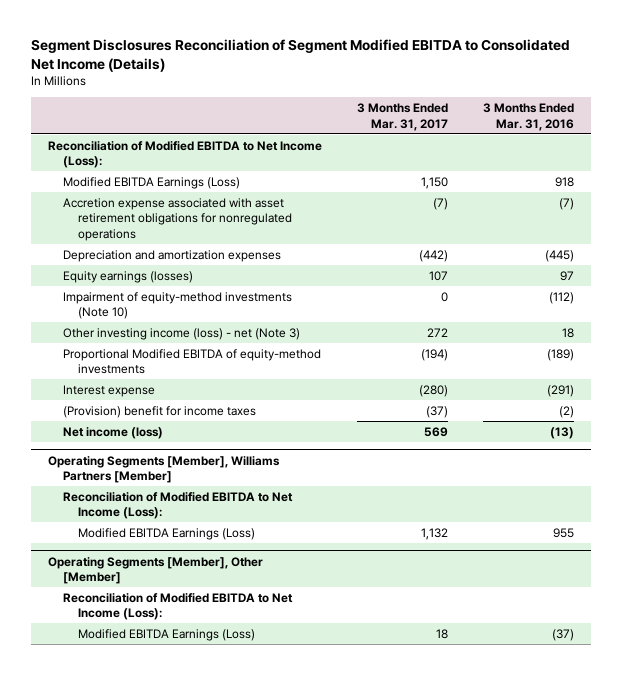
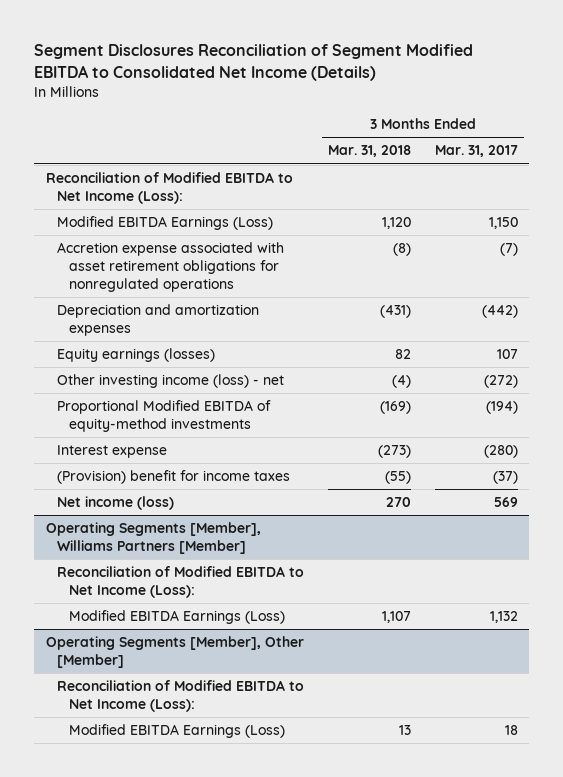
[482,103,574,131] 3 Months Ended Mar. 31, 2016 -> none
none -> [327,145,411,158] Mar. 31, 2018
[63,291,293,320] Impairment of equity-method investments (Note 10) -> none
[63,327,301,340] Other investing income (loss) - net (Note 3) -> [57,374,285,389] Other investing income (loss) - net
[426,327,448,337] 272 -> [483,375,518,389] (272)

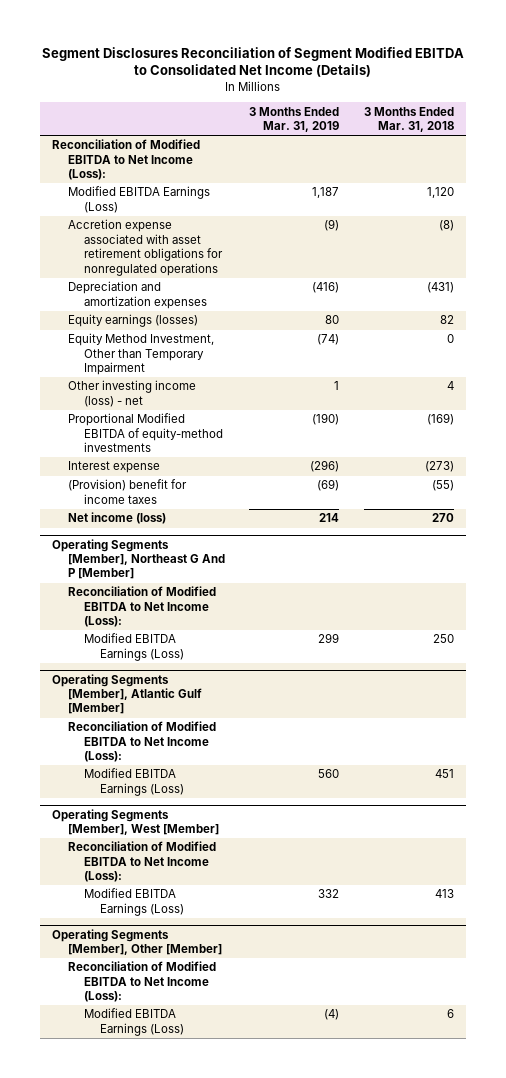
[434,145,518,158] Mar. 31, 2017 -> none
none -> [249,106,340,133] 3 Months Ended Mar. 31, 2019
none -> [67,333,214,376] Equity Method Investment, Other than Temporary Impairment
[391,375,411,389] (4) -> [446,381,454,391] 4
[45,522,261,554] Operating Segments [Member], Williams Partners [Member] -> none
none -> [51,538,225,580] Operating Segments [Member], Northeast G And P [Member]
[381,611,411,624] 1,107 -> [432,634,454,644] 250
none -> [51,673,202,715] Operating Segments [Member], Atlantic Gulf [Member]
none -> [67,721,216,763] Reconciliation of Modified EBITDA to Net Income (Loss):
none -> [84,768,185,796] Modified EBITDA Earnings (Loss)
none -> [51,808,219,836] Operating Segments [Member], West [Member]
none -> [67,841,216,883] Reconciliation of Modified EBITDA to Net Income (Loss):
none -> [84,888,185,916] Modified EBITDA Earnings (Loss)
[398,725,411,736] 13 -> [446,1009,454,1019] 6

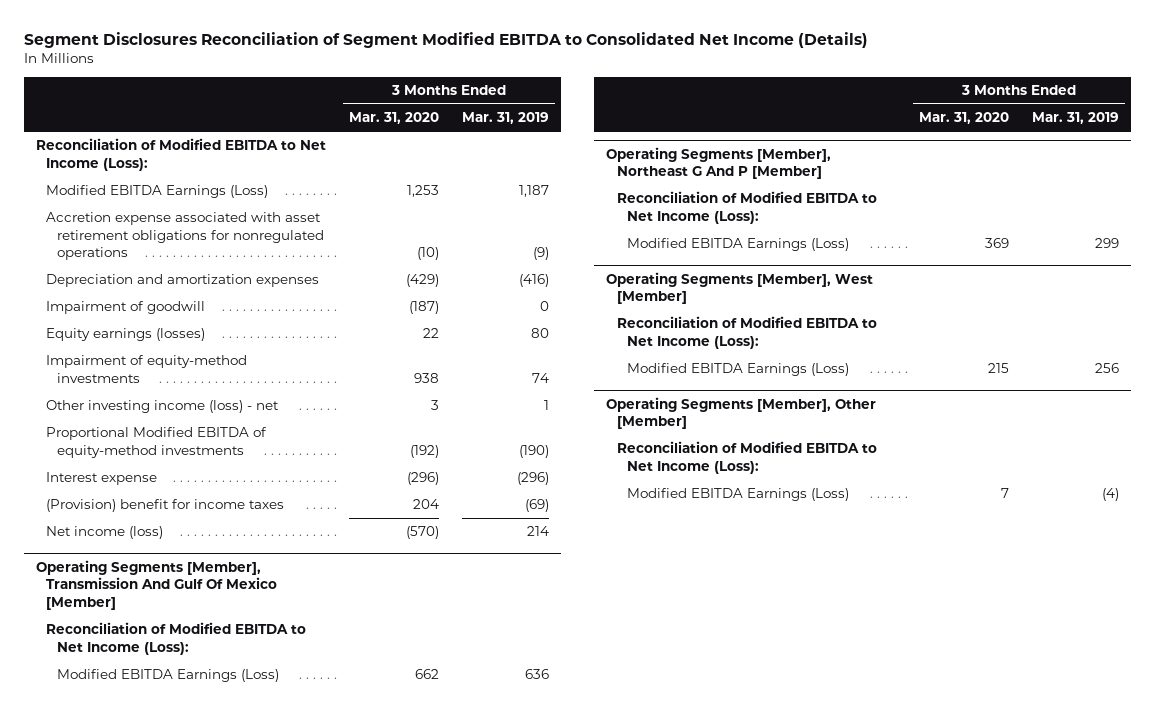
[363,106,454,133] 3 Months Ended Mar. 31, 2018 -> none
none -> [348,112,439,125] Mar. 31, 2020
none -> [46,301,206,315] Impairment of goodwill
[67,333,214,376] Equity Method Investment, Other than Temporary Impairment -> [46,355,248,383] Impairment of equity-method investments
[317,334,340,346] (74) -> [532,372,550,383] 74
none -> [35,560,278,610] Operating Segments [Member], Transmission And Gulf Of Mexico [Member]
none -> [46,622,307,655] Reconciliation of Modified EBITDA to Net Income (Loss):
none -> [56,669,279,683] Modified EBITDA Earnings (Loss)
[51,673,202,715] Operating Segments [Member], Atlantic Gulf [Member] -> none
[67,721,216,763] Reconciliation of Modified EBITDA to Net Income (Loss): -> none
[84,768,185,796] Modified EBITDA Earnings (Loss) -> none
[318,889,340,899] 332 -> [1095,363,1120,374] 256

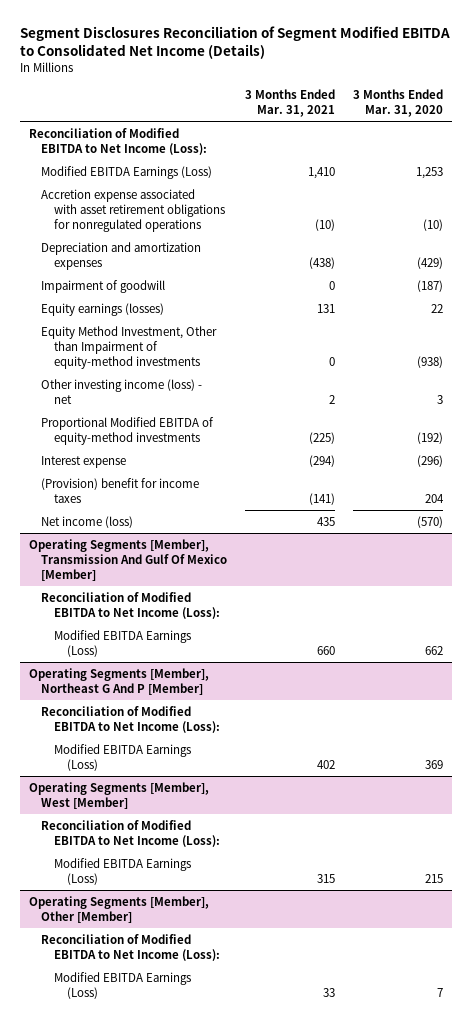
[462,112,550,125] Mar. 31, 2019 -> none
none -> [245,89,336,118] 3 Months Ended Mar. 31, 2021
[46,355,248,383] Impairment of equity-method investments -> [41,325,218,369] Equity Method Investment, Other than Impairment of equity-method investments
[413,372,439,383] 938 -> [416,355,443,368] (938)

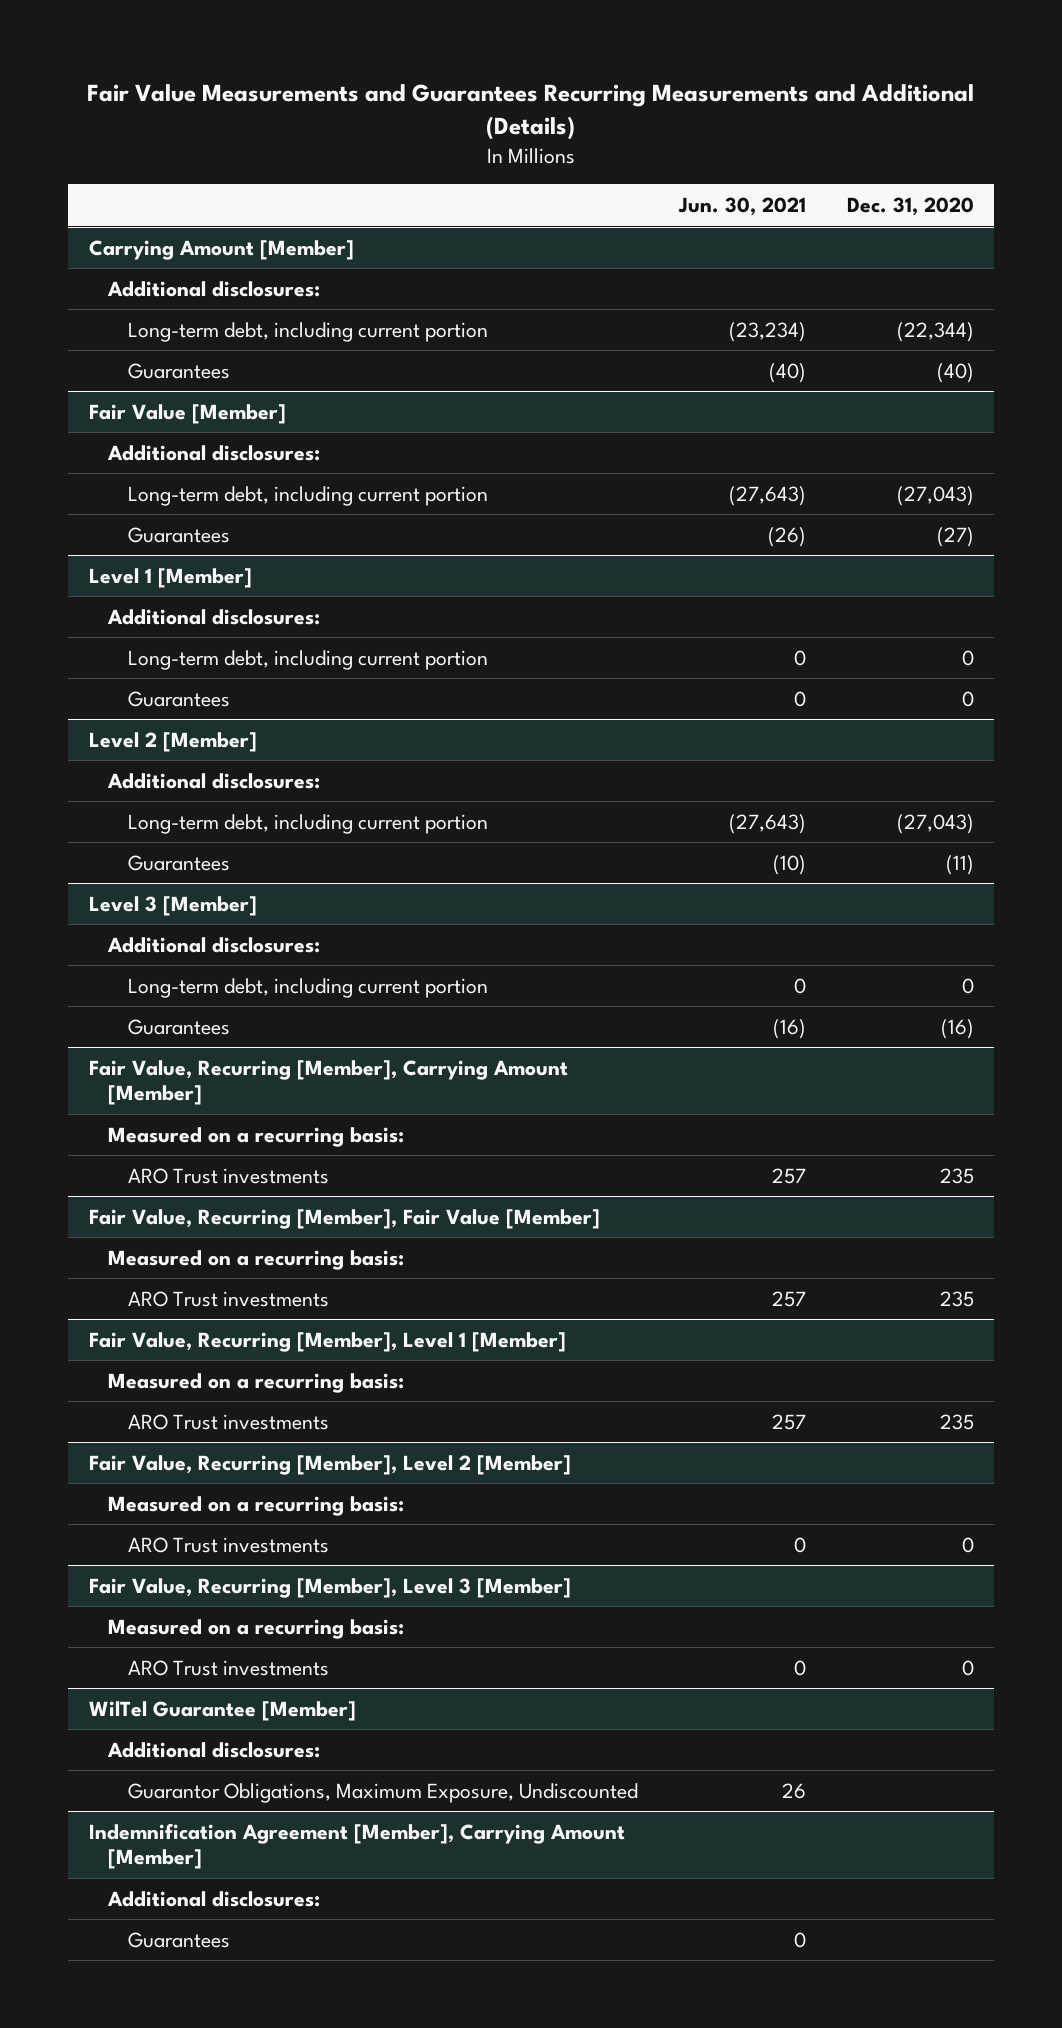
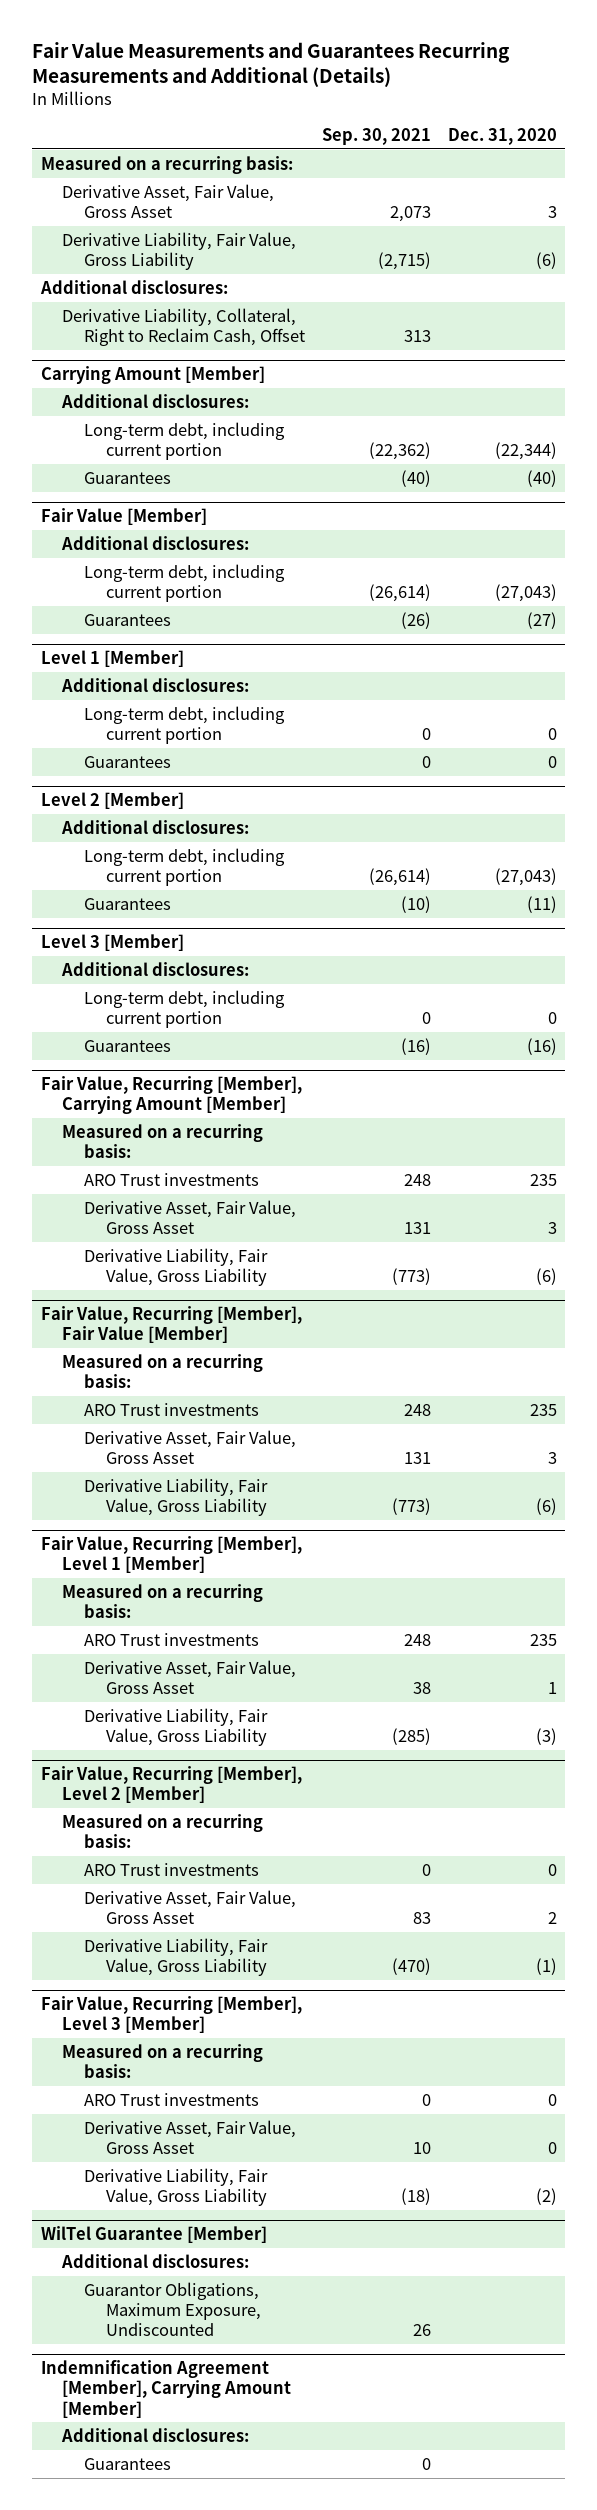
[677,197,806,217] Jun. 30, 2021 -> none
none -> [322,128,432,146] Sep. 30, 2021
none -> [40,155,293,174] Measured on a recurring basis:
none -> [62,183,275,219] Derivative Asset, Fair Value, Gross Asset
none -> [62,231,297,271] Derivative Liability, Fair Value, Gross Liability
none -> [39,279,228,294] Additional disclosures:
none -> [62,307,306,347] Derivative Liability, Collateral, Right to Reclaim Cash, Offset
none -> [84,1199,297,1235] Derivative Asset, Fair Value, Gross Asset
none -> [84,1247,269,1287] Derivative Liability, Fair Value, Gross Liability
none -> [84,1429,297,1465] Derivative Asset, Fair Value, Gross Asset
none -> [84,1477,269,1517] Derivative Liability, Fair Value, Gross Liability
none -> [84,1659,297,1695] Derivative Asset, Fair Value, Gross Asset
none -> [84,1707,269,1747] Derivative Liability, Fair Value, Gross Liability
none -> [84,1889,297,1925] Derivative Asset, Fair Value, Gross Asset
none -> [84,1937,269,1977] Derivative Liability, Fair Value, Gross Liability
none -> [84,2119,297,2155] Derivative Asset, Fair Value, Gross Asset
none -> [84,2167,269,2207] Derivative Liability, Fair Value, Gross Liability

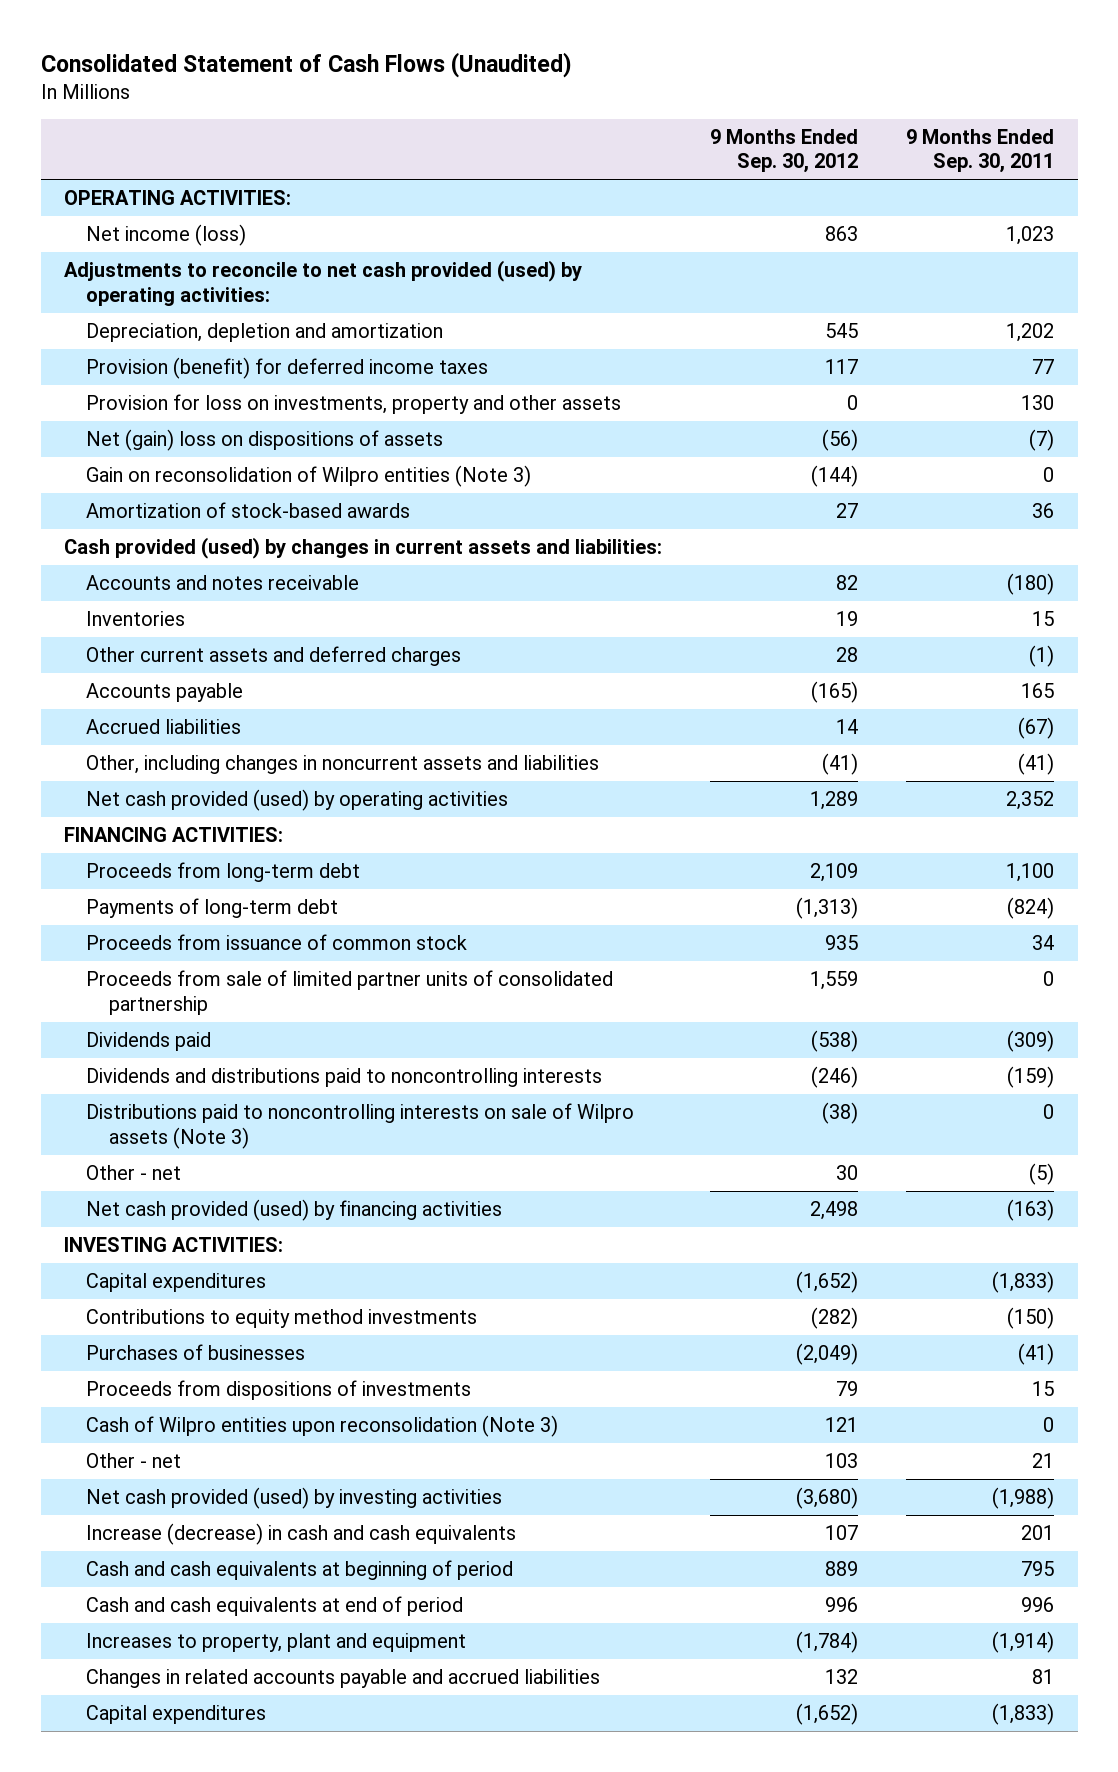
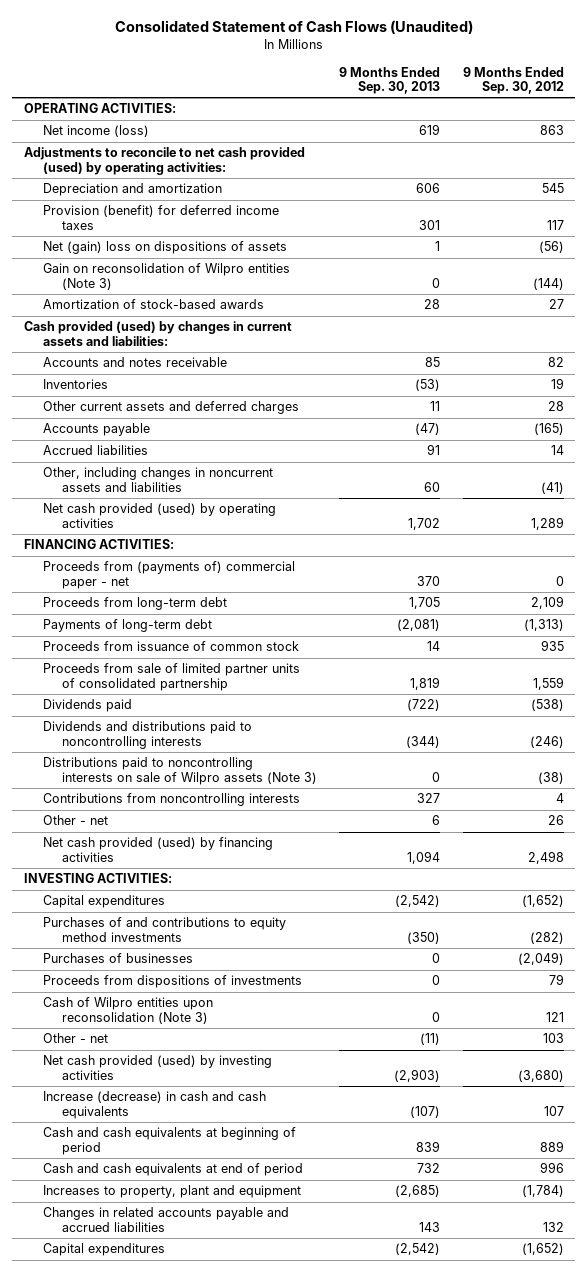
[905,129,1054,174] 9 Months Ended Sep. 30, 2011 -> none
none -> [339,66,441,95] 9 Months Ended Sep. 30, 2013
[86,323,444,343] Depreciation, depletion and amortization -> [42,183,222,197] Depreciation and amortization
[86,394,622,415] Provision for loss on investments, property and other assets -> none
none -> [42,561,295,589] Proceeds from (payments of) commercial paper - net
none -> [42,793,300,807] Contributions from noncontrolling interests
[836,1165,859,1181] 30 -> [547,815,564,826] 26
[86,1309,478,1329] Contributions to equity method investments -> [42,917,286,942] Purchases of and contributions to equity method investments

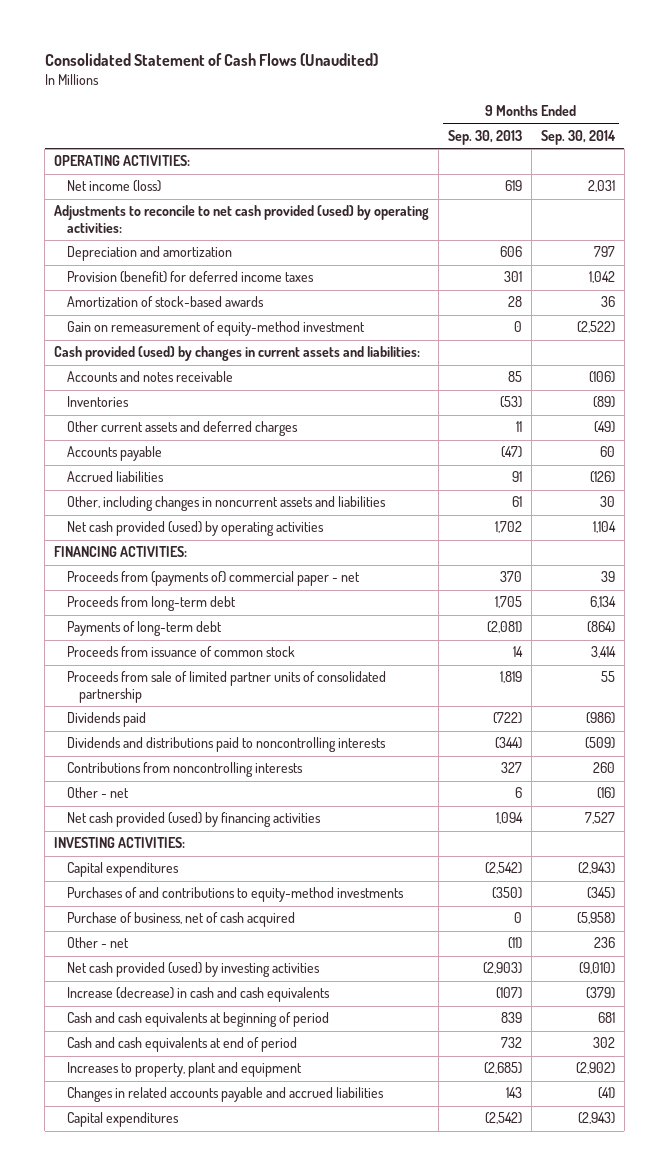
[462,66,564,95] 9 Months Ended Sep. 30, 2012 -> none
none -> [540,129,616,145] Sep. 30, 2014
[42,241,287,255] Net (gain) loss on dispositions of assets -> none
[42,263,290,290] Gain on reconsolidation of Wilpro entities (Note 3) -> none
none -> [66,321,365,337] Gain on remeasurement of equity-method investment
[424,481,441,492] 60 -> [511,496,522,508] 61
[42,757,317,785] Distributions paid to noncontrolling interests on sale of Wilpro assets (Note 3) -> none
[42,975,302,989] Proceeds from dispositions of investments -> none
[42,997,213,1024] Cash of Wilpro entities upon reconsolidation (Note 3) -> none
[42,917,286,942] Purchases of and contributions to equity method investments -> [66,887,404,903] Purchases of and contributions to equity-method investments
[42,953,193,964] Purchases of businesses -> [66,912,295,928] Purchase of business, net of cash acquired

